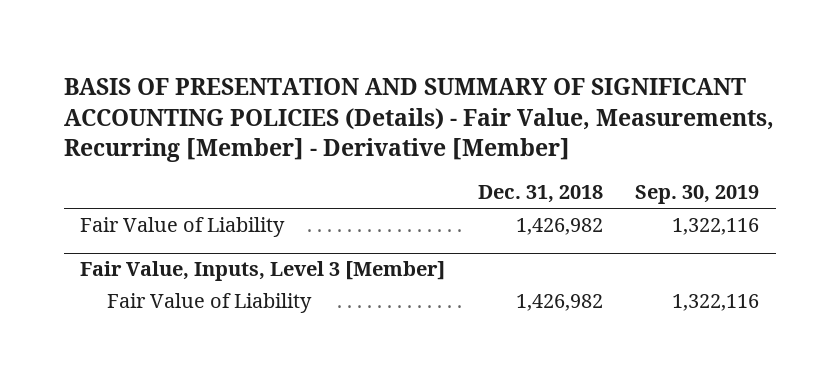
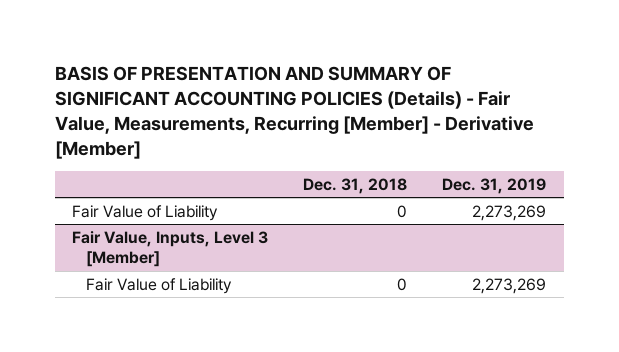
[635,185,760,205] Sep. 30, 2019 -> none
none -> [442,177,547,194] Dec. 31, 2019
[515,218,603,236] 1,426,982 -> [397,204,408,218] 0
[515,294,603,312] 1,426,982 -> [397,277,408,291] 0

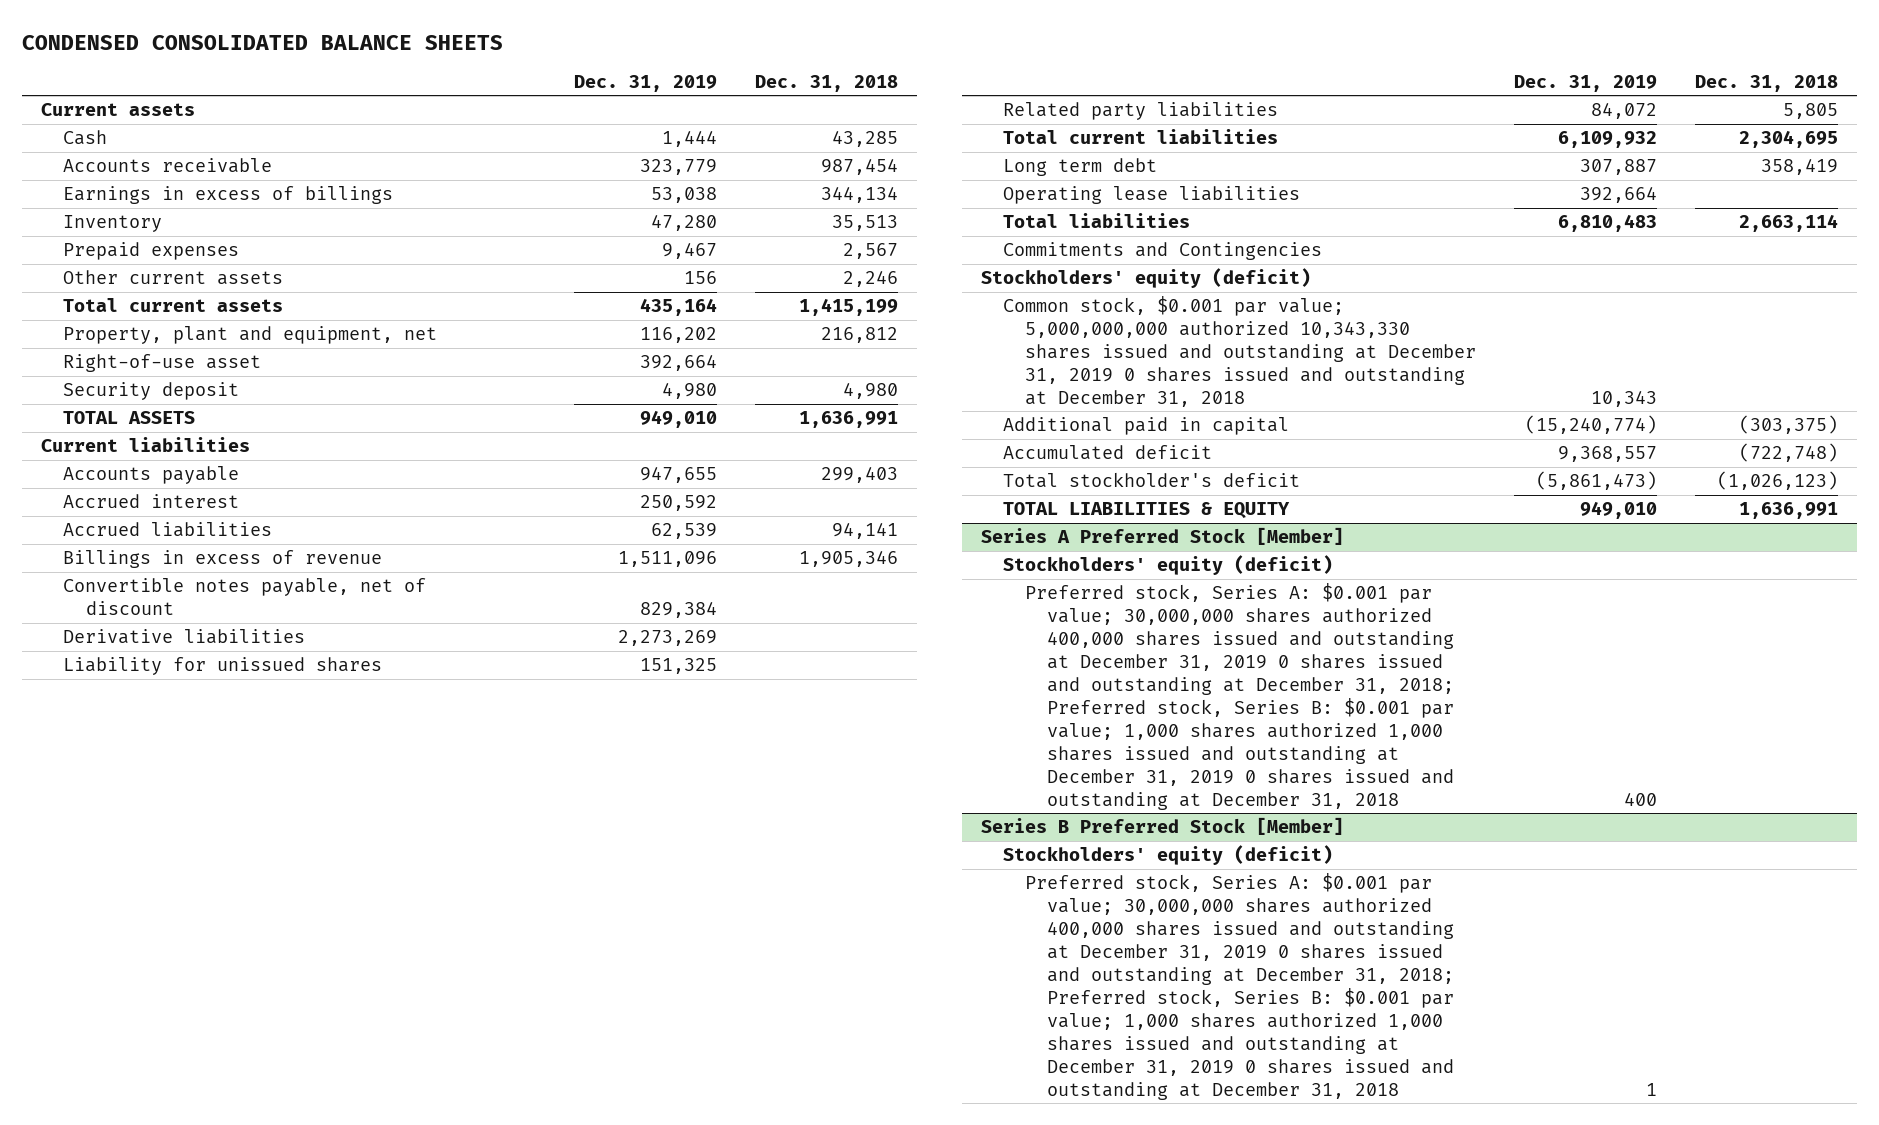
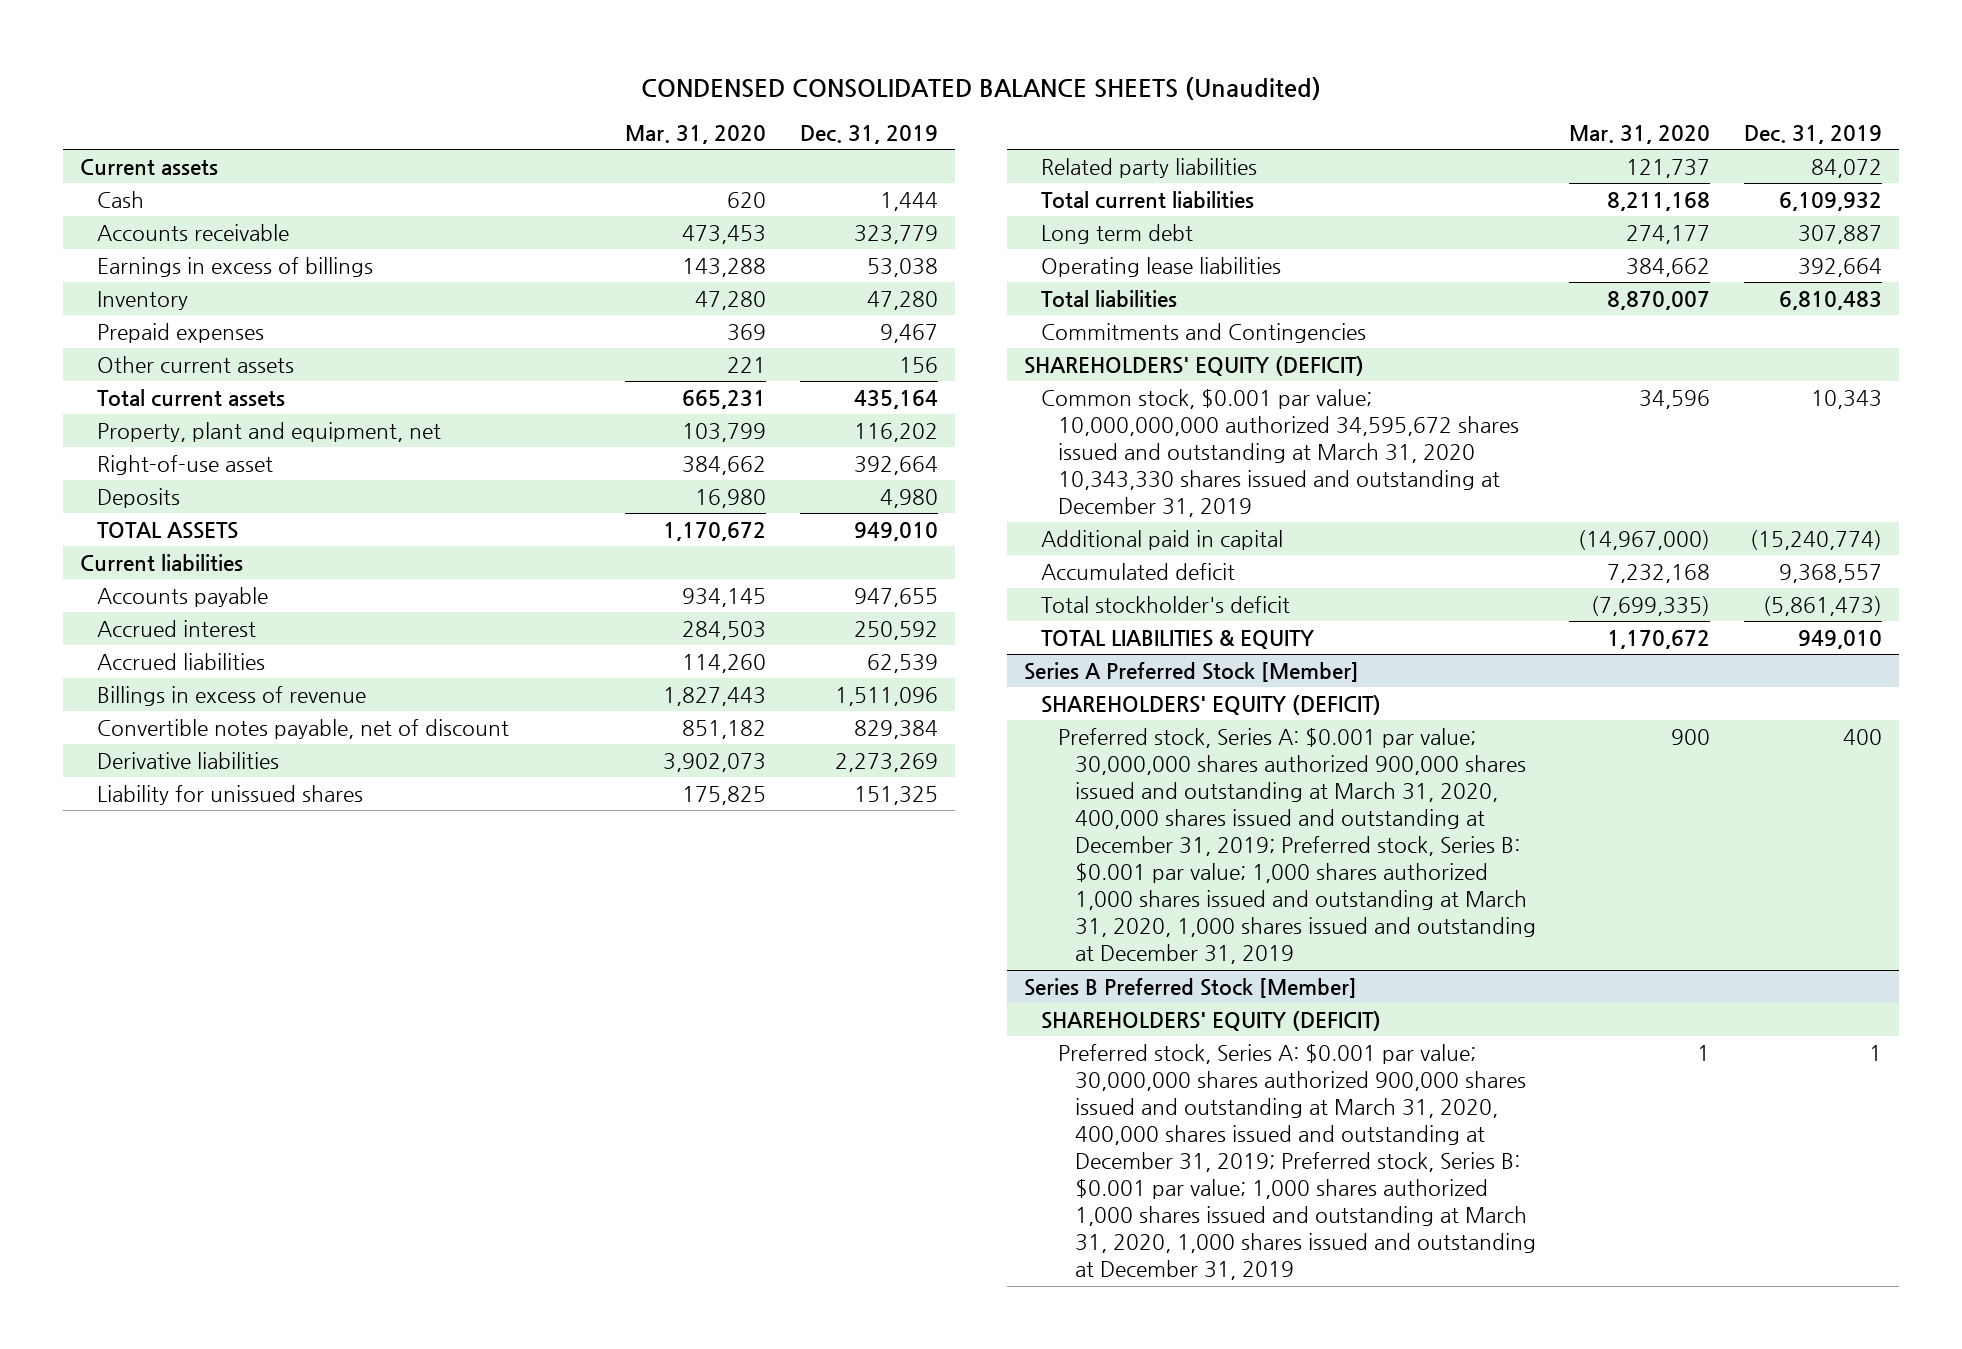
[22,34,504,50] CONDENSED CONSOLIDATED BALANCE SHEETS -> [640,76,1321,100] CONDENSED CONSOLIDATED BALANCE SHEETS (Unaudited)
[755,74,899,92] Dec. 31, 2018 -> none
none -> [625,125,767,145] Mar. 31, 2020
[63,382,240,401] Security deposit -> [96,487,180,508] Deposits
[980,268,1311,289] Stockholders' equity (deficit) -> [1023,355,1364,376] SHAREHOLDERS' EQUITY (DEFICIT)
[1002,296,1477,407] Common stock, $0.001 par value; 5,000,000,000 authorized 10,343,330 shares issued and outstanding at December 31, 2019 0 shares issued and outstanding at December 31, 2018 -> [1040,388,1519,518] Common stock, $0.001 par value; 10,000,000,000 authorized 34,595,672 shares issued and outstanding at March 31, 2020 10,343,330 shares issued and outstanding at December 31, 2019
[1002,555,1333,576] Stockholders' equity (deficit) -> [1040,694,1381,715] SHAREHOLDERS' EQUITY (DEFICIT)
[1025,583,1455,810] Preferred stock, Series A: $0.001 par value; 30,000,000 shares authorized 400,000 shares issued and outstanding at December 31, 2019 0 shares issued and outstanding at December 31, 2018; Preferred stock, Series B: $0.001 par value; 1,000 shares authorized 1,000 shares issued and outstanding at December 31, 2019 0 shares issued and outstanding at December 31, 2018 -> [1057,727,1536,965] Preferred stock, Series A: $0.001 par value; 30,000,000 shares authorized 900,000 shares issued and outstanding at March 31, 2020, 400,000 shares issued and outstanding at December 31, 2019; Preferred stock, Series B: $0.001 par value; 1,000 shares authorized 1,000 shares issued and outstanding at March 31, 2020, 1,000 shares issued and outstanding at December 31, 2019
[1002,845,1333,866] Stockholders' equity (deficit) -> [1040,1010,1381,1031] SHAREHOLDERS' EQUITY (DEFICIT)
[1025,873,1455,1100] Preferred stock, Series A: $0.001 par value; 30,000,000 shares authorized 400,000 shares issued and outstanding at December 31, 2019 0 shares issued and outstanding at December 31, 2018; Preferred stock, Series B: $0.001 par value; 1,000 shares authorized 1,000 shares issued and outstanding at December 31, 2019 0 shares issued and outstanding at December 31, 2018 -> [1057,1043,1536,1281] Preferred stock, Series A: $0.001 par value; 30,000,000 shares authorized 900,000 shares issued and outstanding at March 31, 2020, 400,000 shares issued and outstanding at December 31, 2019; Preferred stock, Series B: $0.001 par value; 1,000 shares authorized 1,000 shares issued and outstanding at March 31, 2020, 1,000 shares issued and outstanding at December 31, 2019

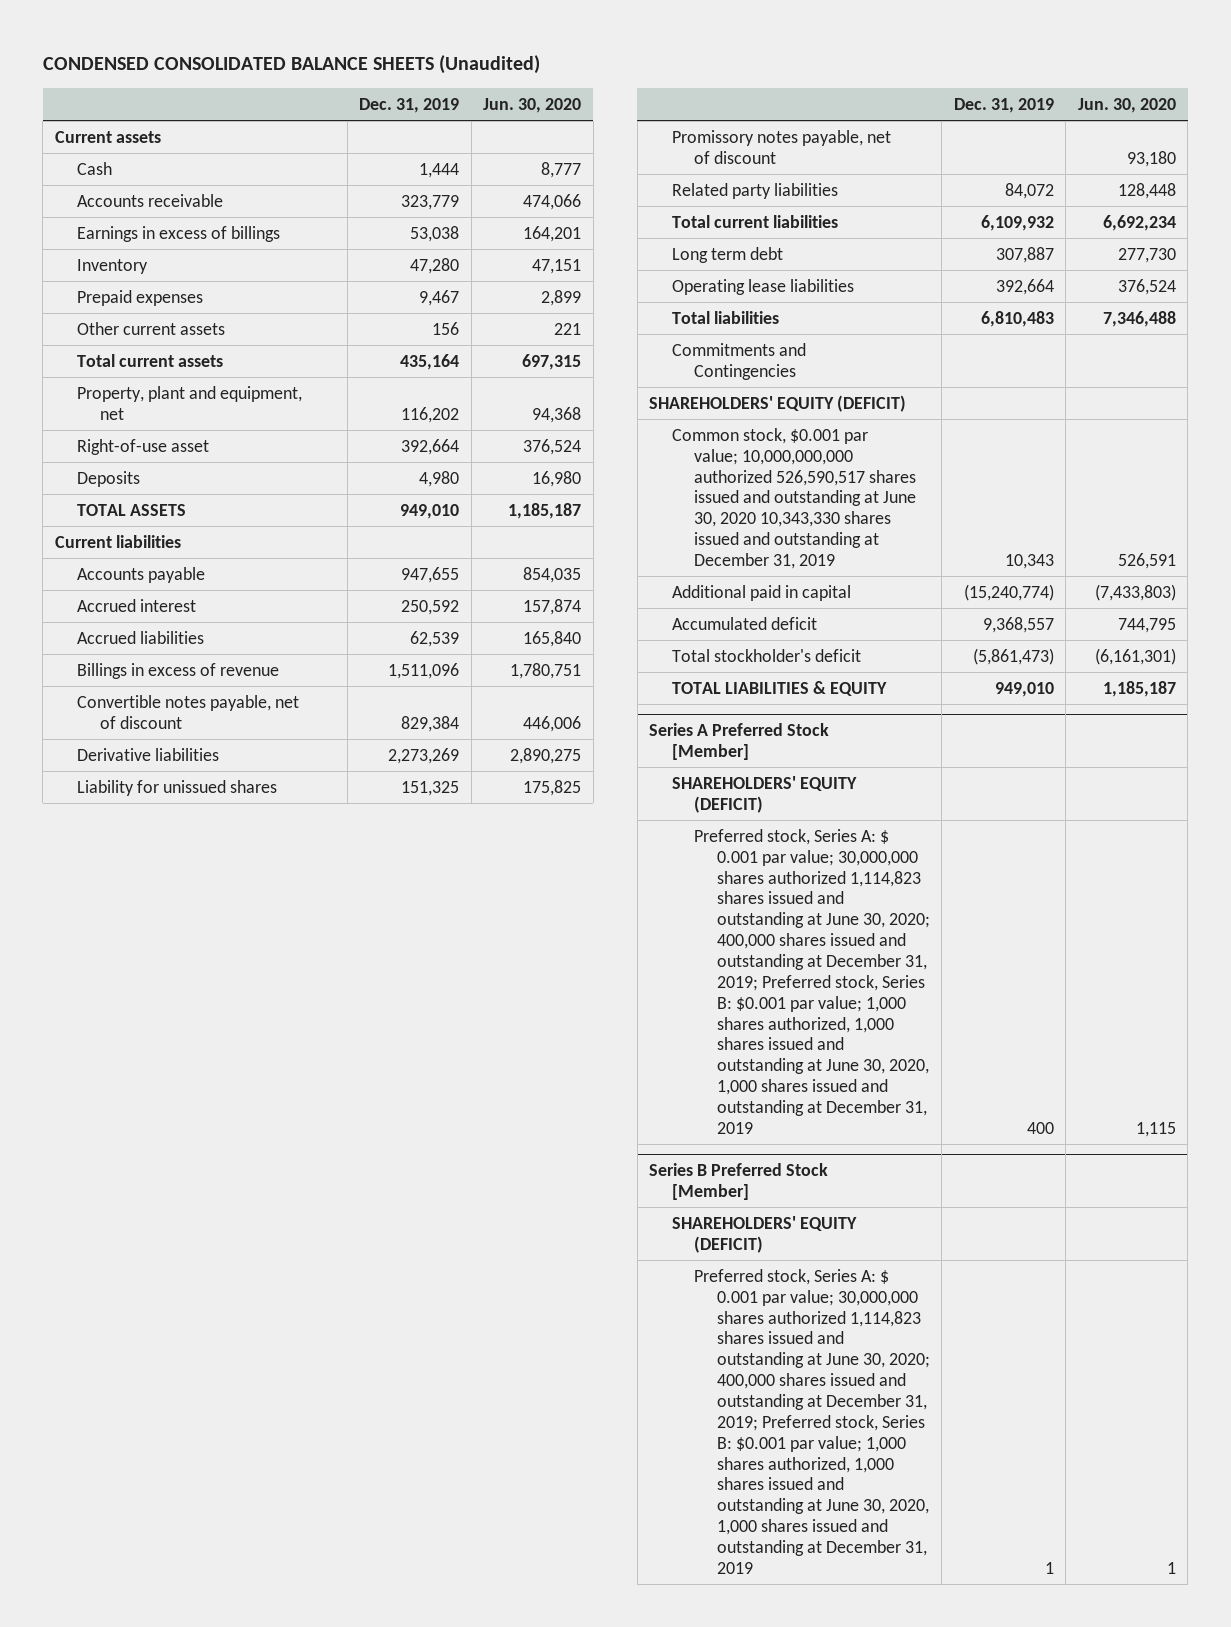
[625,125,767,145] Mar. 31, 2020 -> none
none -> [483,97,582,113] Jun. 30, 2020
none -> [671,129,891,164] Promissory notes payable, net of discount
[1040,388,1519,518] Common stock, $0.001 par value; 10,000,000,000 authorized 34,595,672 shares issued and outstanding at March 31, 2020 10,343,330 shares issued and outstanding at December 31, 2019 -> [671,427,917,569] Common stock, $0.001 par value; 10,000,000,000 authorized 526,590,517 shares issued and outstanding at June 30, 2020 10,343,330 shares issued and outstanding at December 31, 2019
[1057,727,1536,965] Preferred stock, Series A: $0.001 par value; 30,000,000 shares authorized 900,000 shares issued and outstanding at March 31, 2020, 400,000 shares issued and outstanding at December 31, 2019; Preferred stock, Series B: $0.001 par value; 1,000 shares authorized 1,000 shares issued and outstanding at March 31, 2020, 1,000 shares issued and outstanding at December 31, 2019 -> [694,828,930,1134] Preferred stock, Series A: $ 0.001 par value; 30,000,000 shares authorized 1,114,823 shares issued and outstanding at June 30, 2020; 400,000 shares issued and outstanding at December 31, 2019; Preferred stock, Series B: $0.001 par value; 1,000 shares authorized, 1,000 shares issued and outstanding at June 30, 2020, 1,000 shares issued and outstanding at December 31, 2019
[1057,1043,1536,1281] Preferred stock, Series A: $0.001 par value; 30,000,000 shares authorized 900,000 shares issued and outstanding at March 31, 2020, 400,000 shares issued and outstanding at December 31, 2019; Preferred stock, Series B: $0.001 par value; 1,000 shares authorized 1,000 shares issued and outstanding at March 31, 2020, 1,000 shares issued and outstanding at December 31, 2019 -> [694,1268,930,1574] Preferred stock, Series A: $ 0.001 par value; 30,000,000 shares authorized 1,114,823 shares issued and outstanding at June 30, 2020; 400,000 shares issued and outstanding at December 31, 2019; Preferred stock, Series B: $0.001 par value; 1,000 shares authorized, 1,000 shares issued and outstanding at June 30, 2020, 1,000 shares issued and outstanding at December 31, 2019

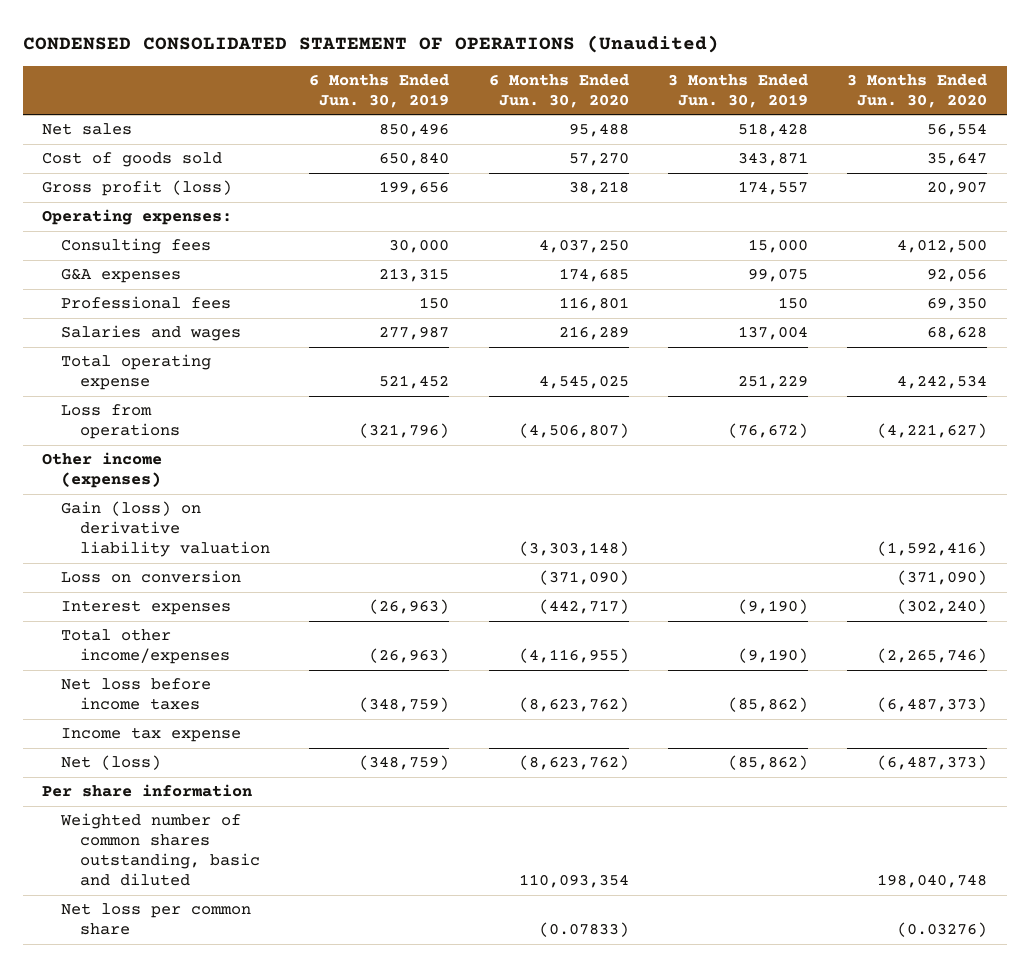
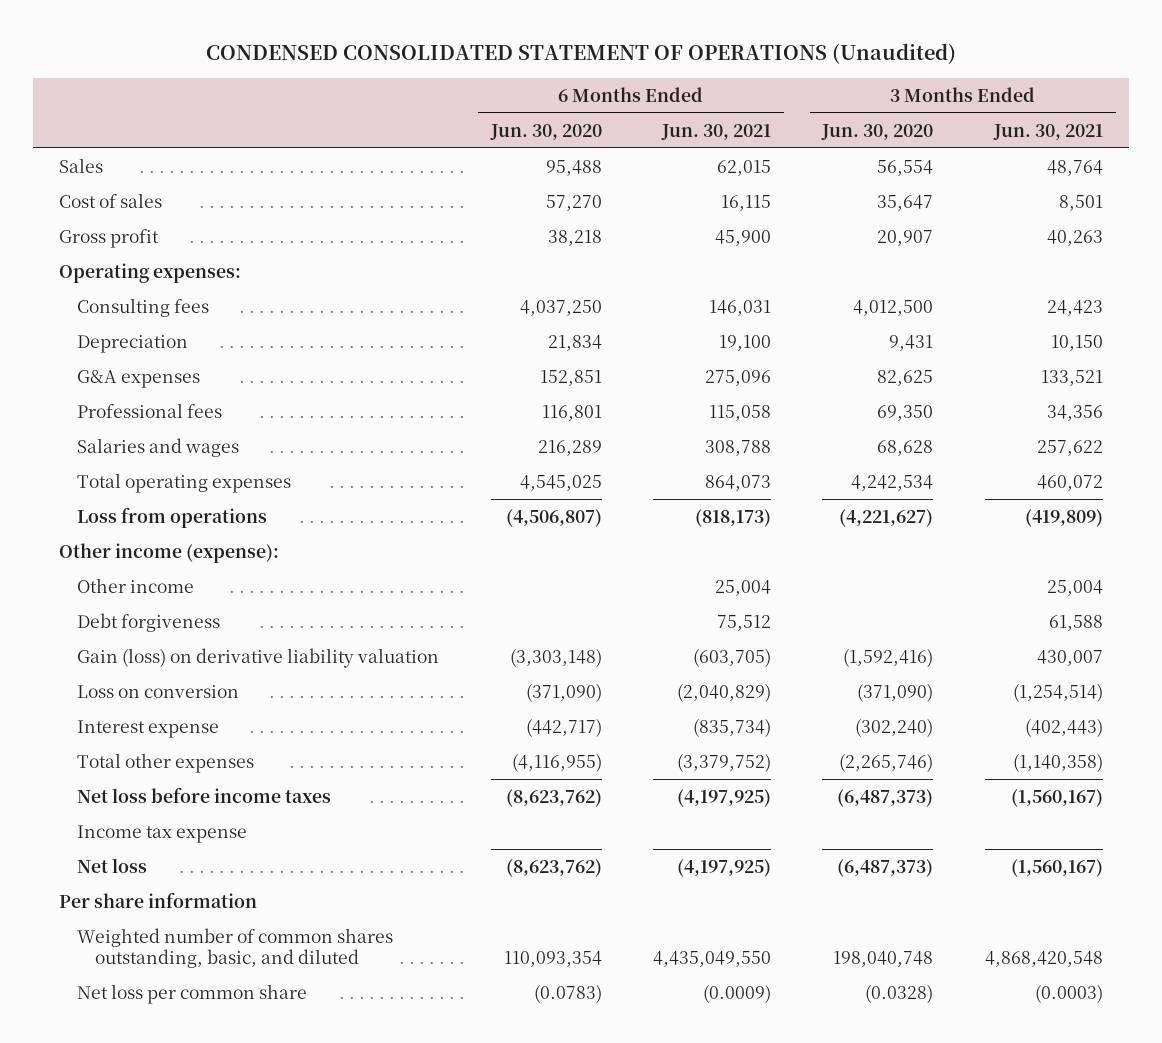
[309,74,450,109] 6 Months Ended Jun. 30, 2019 -> none
[667,74,808,109] 3 Months Ended Jun. 30, 2019 -> none
none -> [661,123,772,140] Jun. 30, 2021
none -> [992,123,1103,140] Jun. 30, 2021
[42,123,133,136] Net sales -> [59,157,104,173] Sales
[42,152,223,168] Cost of goods sold -> [59,192,163,208] Cost of sales
[42,180,233,197] Gross profit (loss) -> [59,228,160,248] Gross profit
none -> [77,334,189,353] Depreciation
[558,268,629,283] 174,685 -> [539,369,602,386] 152,851
[927,268,988,283] 92,056 -> [877,369,934,386] 82,625
[61,354,212,391] Total operating expense -> [77,472,292,493] Total operating expenses
[42,452,163,489] Other income (expenses) -> [59,542,280,563] Other income (expense):
none -> [77,577,195,593] Other income
none -> [77,612,221,632] Debt forgiveness
[61,600,232,616] Interest expenses -> [77,719,220,738] Interest expense
[61,629,231,665] Total other income/expenses -> [77,752,255,773] Total other expenses
[61,755,162,771] Net (loss) -> [77,857,148,873] Net loss
[60,813,261,887] Weighted number of common shares outstanding, basic and diluted -> [77,927,394,969] Weighted number of common shares outstanding, basic, and diluted
[538,922,629,938] (0.07833) -> [533,983,602,1003] (0.0783)
[897,922,988,938] (0.03276) -> [865,983,934,1003] (0.0328)

